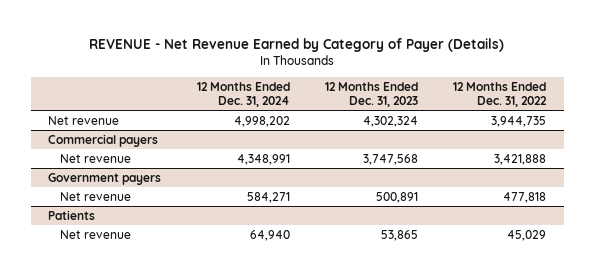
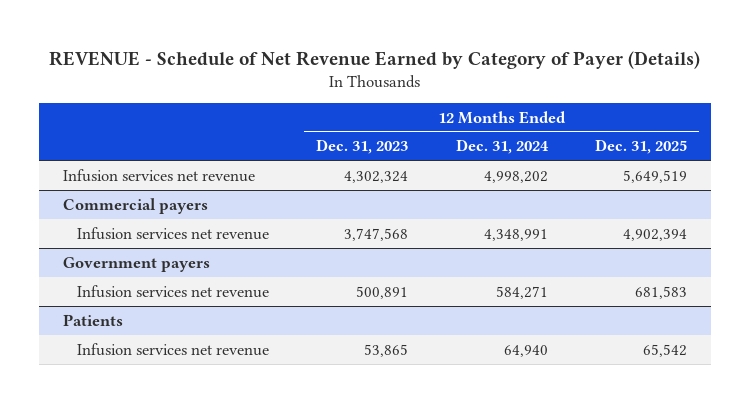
[89,38,505,53] REVENUE - Net Revenue Earned by Category of Payer (Details) -> [49,50,701,69] REVENUE - Schedule of Net Revenue Earned by Category of Payer (Details)
[453,82,548,107] 12 Months Ended Dec. 31, 2022 -> none
none -> [595,139,688,155] Dec. 31, 2025
[48,115,120,125] Net revenue -> [62,168,255,182] Infusion services net revenue
[60,153,132,163] Net revenue -> [76,226,269,240] Infusion services net revenue
[60,191,132,201] Net revenue -> [76,284,269,298] Infusion services net revenue
[60,229,132,239] Net revenue -> [76,342,269,356] Infusion services net revenue

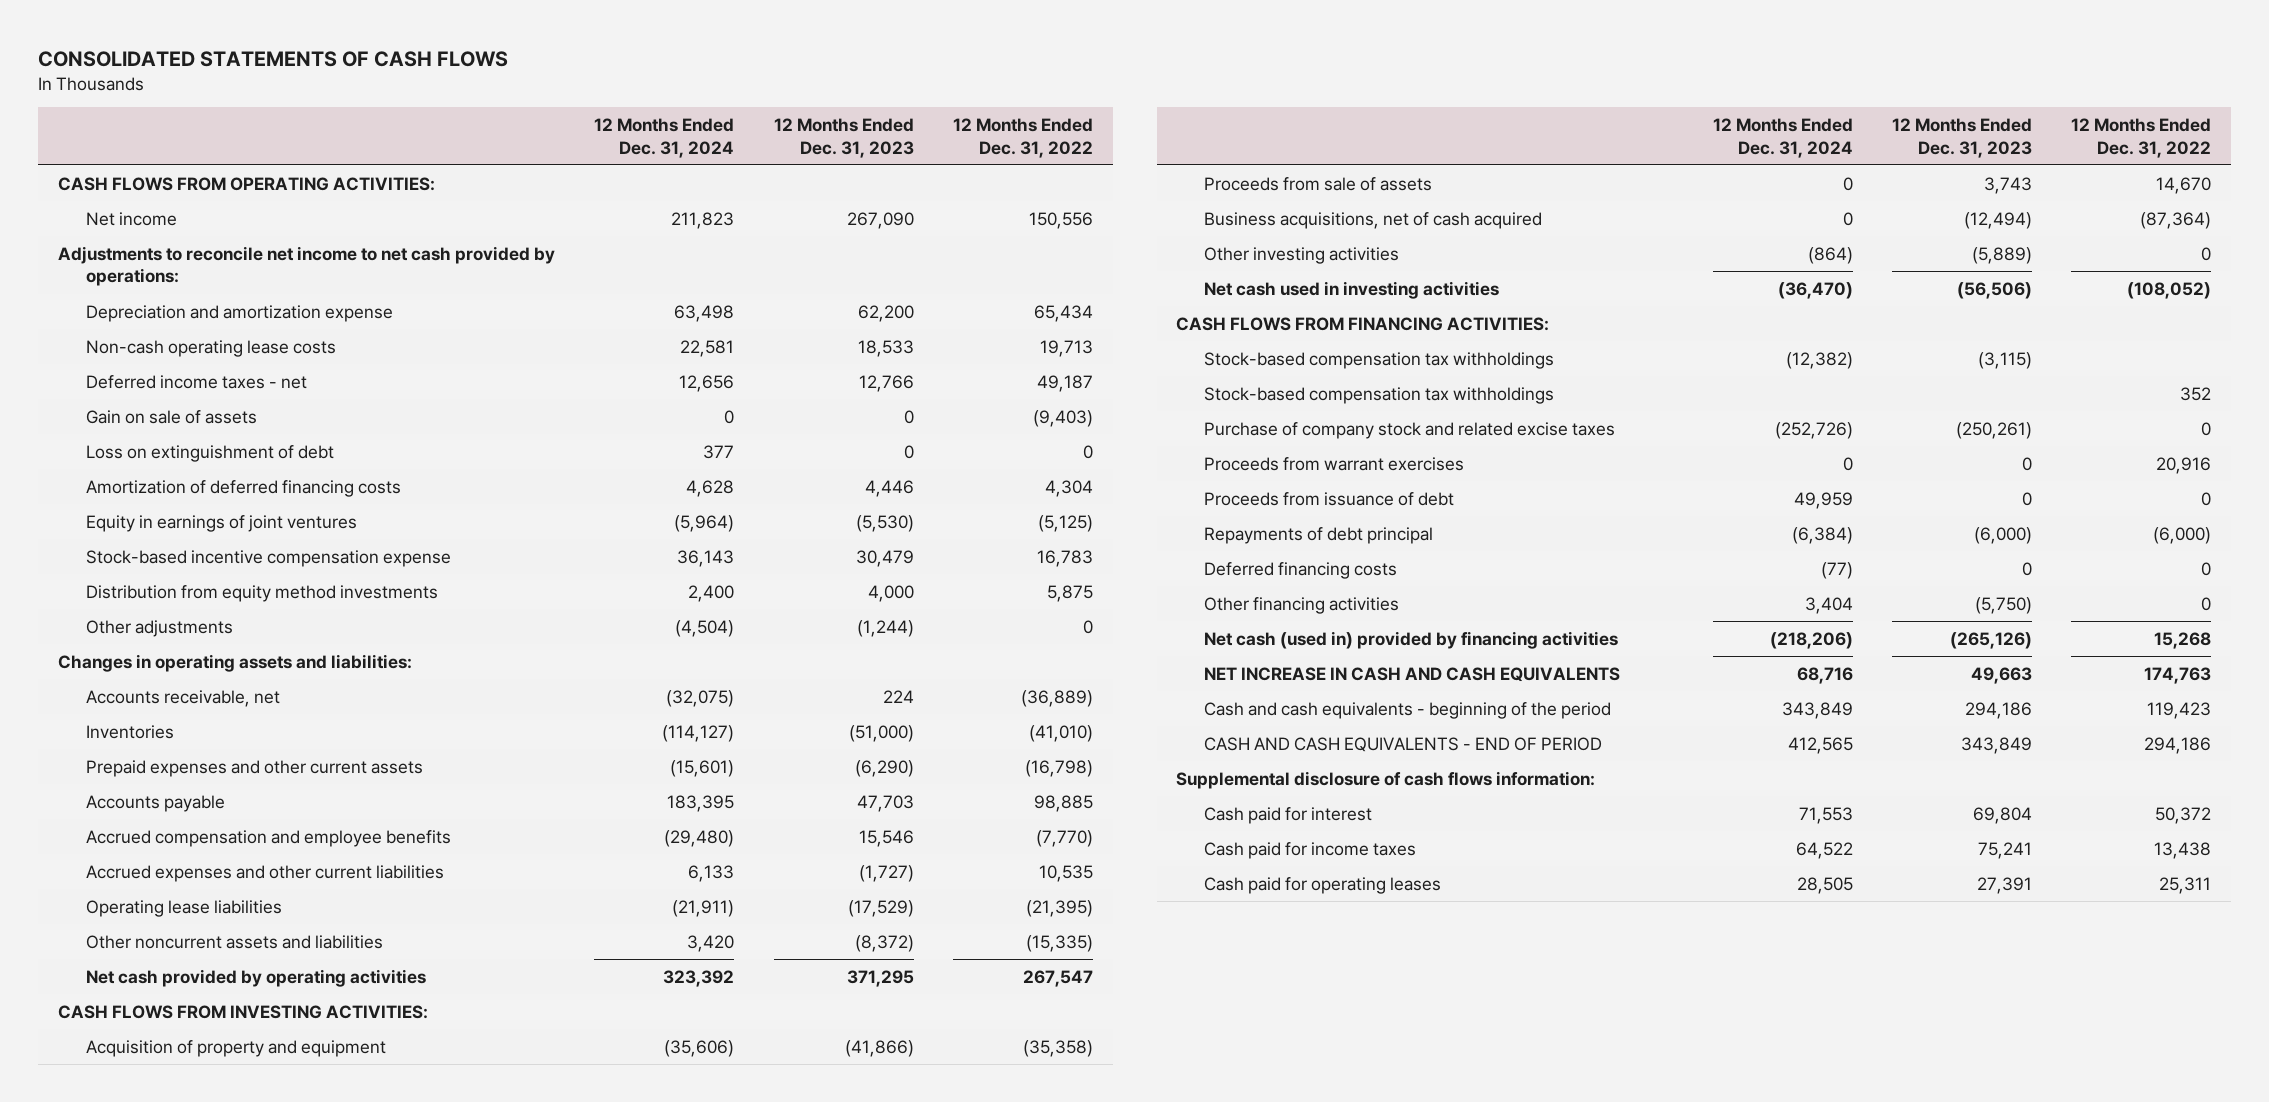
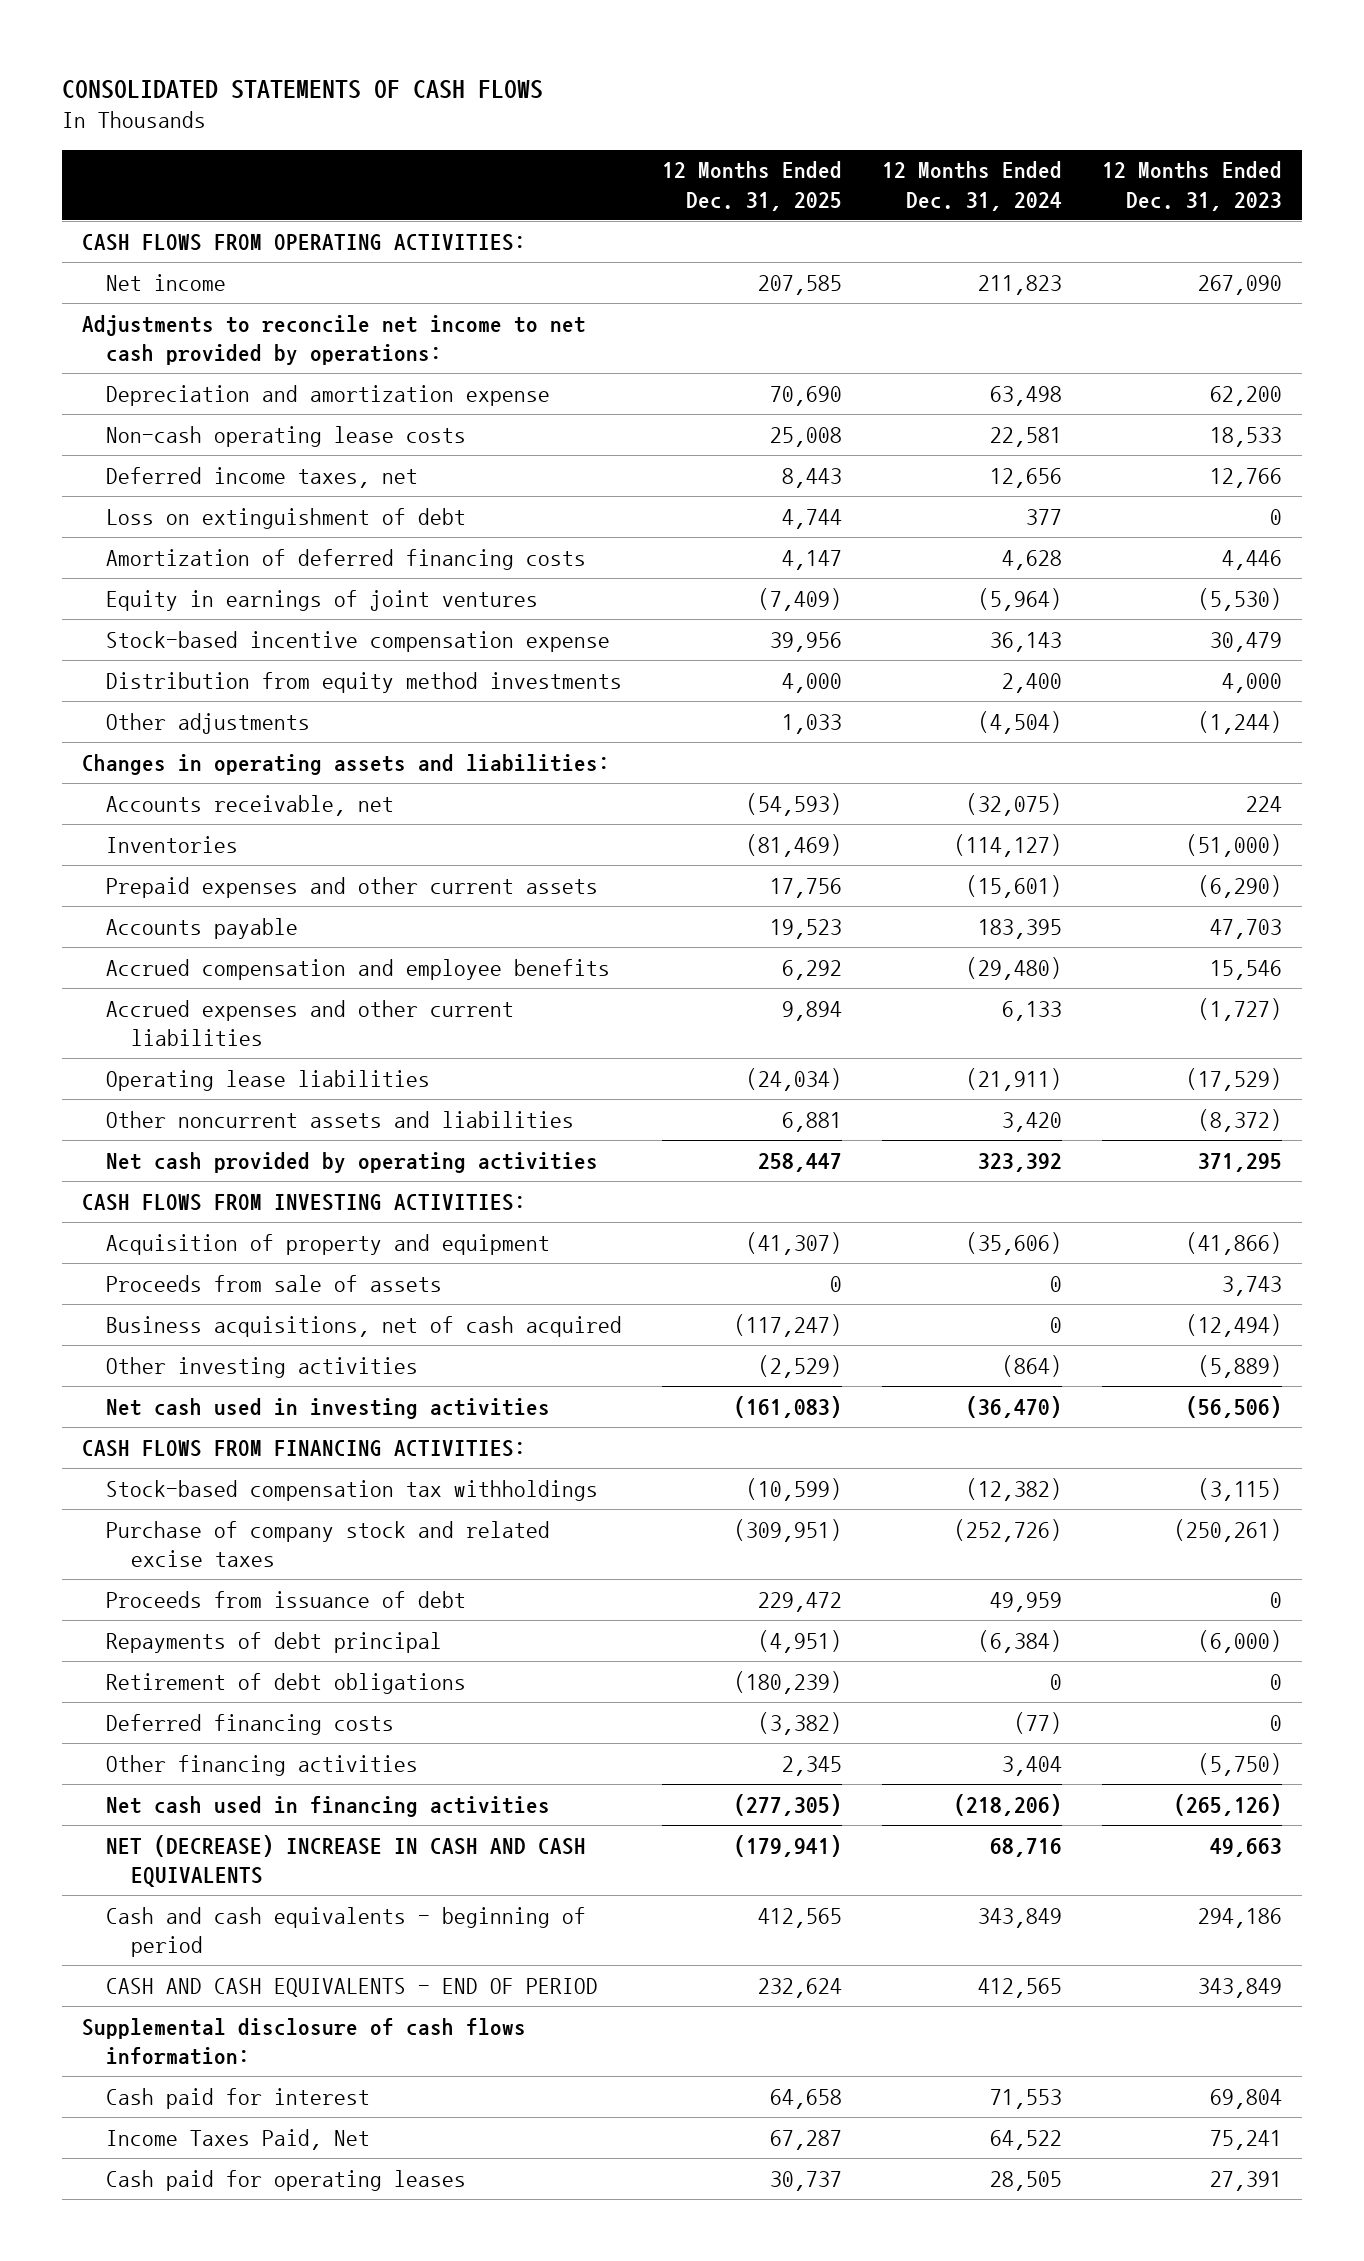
[952,117,1093,158] 12 Months Ended Dec. 31, 2022 -> none
none -> [662,161,843,211] 12 Months Ended Dec. 31, 2025
[85,409,257,424] Gain on sale of assets -> none
[85,374,307,389] Deferred income taxes - net -> [106,466,419,488] Deferred income taxes, net
[1203,386,1554,404] Stock-based compensation tax withholdings -> none
[1203,456,1464,471] Proceeds from warrant exercises -> none
none -> [106,1672,467,1694] Retirement of debt obligations
[1203,630,1618,649] Net cash (used in) provided by financing activities -> [106,1795,551,1817] Net cash used in financing activities
[1203,666,1620,682] NET INCREASE IN CASH AND CASH EQUIVALENTS -> [106,1834,587,1887] NET (DECREASE) INCREASE IN CASH AND CASH EQUIVALENTS
[1203,701,1611,719] Cash and cash equivalents - beginning of the period -> [106,1906,587,1957] Cash and cash equivalents - beginning of period
[1203,841,1416,859] Cash paid for income taxes -> [106,2128,371,2150] Income Taxes Paid, Net

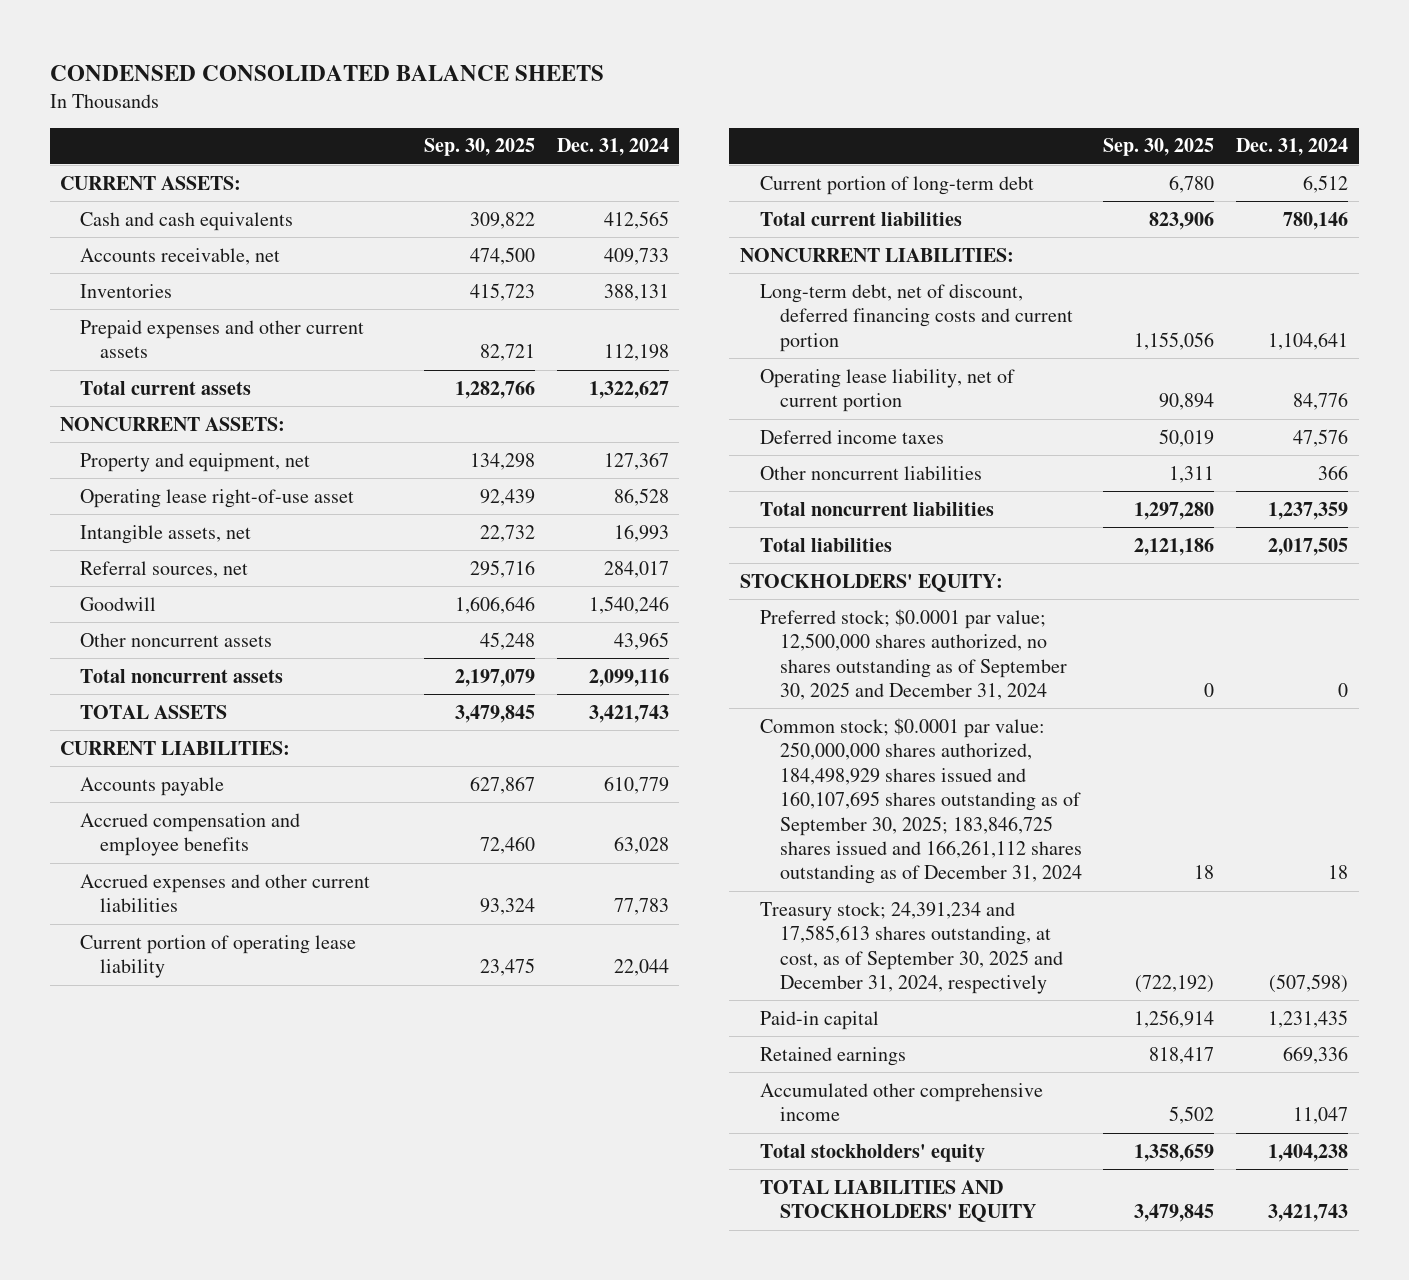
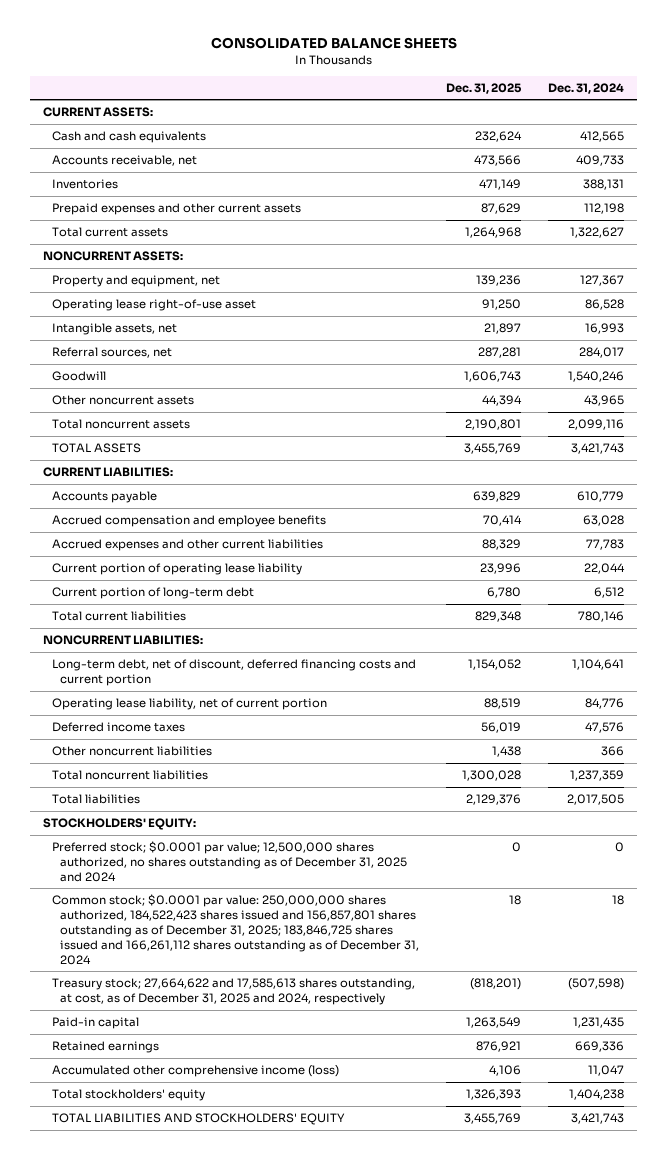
[49,64,604,81] CONDENSED CONSOLIDATED BALANCE SHEETS -> [210,37,457,50] CONSOLIDATED BALANCE SHEETS
[423,138,535,157] Sep. 30, 2025 -> none
none -> [446,82,523,94] Dec. 31, 2025
[759,608,1067,701] Preferred stock; $0.0001 par value; 12,500,000 shares authorized, no shares outstanding as of September 30, 2025 and December 31, 2024 -> [51,841,408,882] Preferred stock; $0.0001 par value; 12,500,000 shares authorized, no shares outstanding as of December 31, 2025 and 2024
[759,717,1082,885] Common stock; $0.0001 par value: 250,000,000 shares authorized, 184,498,929 shares issued and 160,107,695 shares outstanding as of September 30, 2025; 183,846,725 shares issued and 166,261,112 shares outstanding as of December 31, 2024 -> [51,894,420,965] Common stock; $0.0001 par value: 250,000,000 shares authorized, 184,522,423 shares issued and 156,857,801 shares outstanding as of December 31, 2025; 183,846,725 shares issued and 166,261,112 shares outstanding as of December 31, 2024
[759,901,1063,995] Treasury stock; 24,391,234 and 17,585,613 shares outstanding, at cost, as of September 30, 2025 and December 31, 2024, respectively -> [51,978,415,1005] Treasury stock; 27,664,622 and 17,585,613 shares outstanding, at cost, as of December 31, 2025 and 2024, respectively
[759,1082,1043,1122] Accumulated other comprehensive income -> [51,1065,339,1078] Accumulated other comprehensive income (loss)

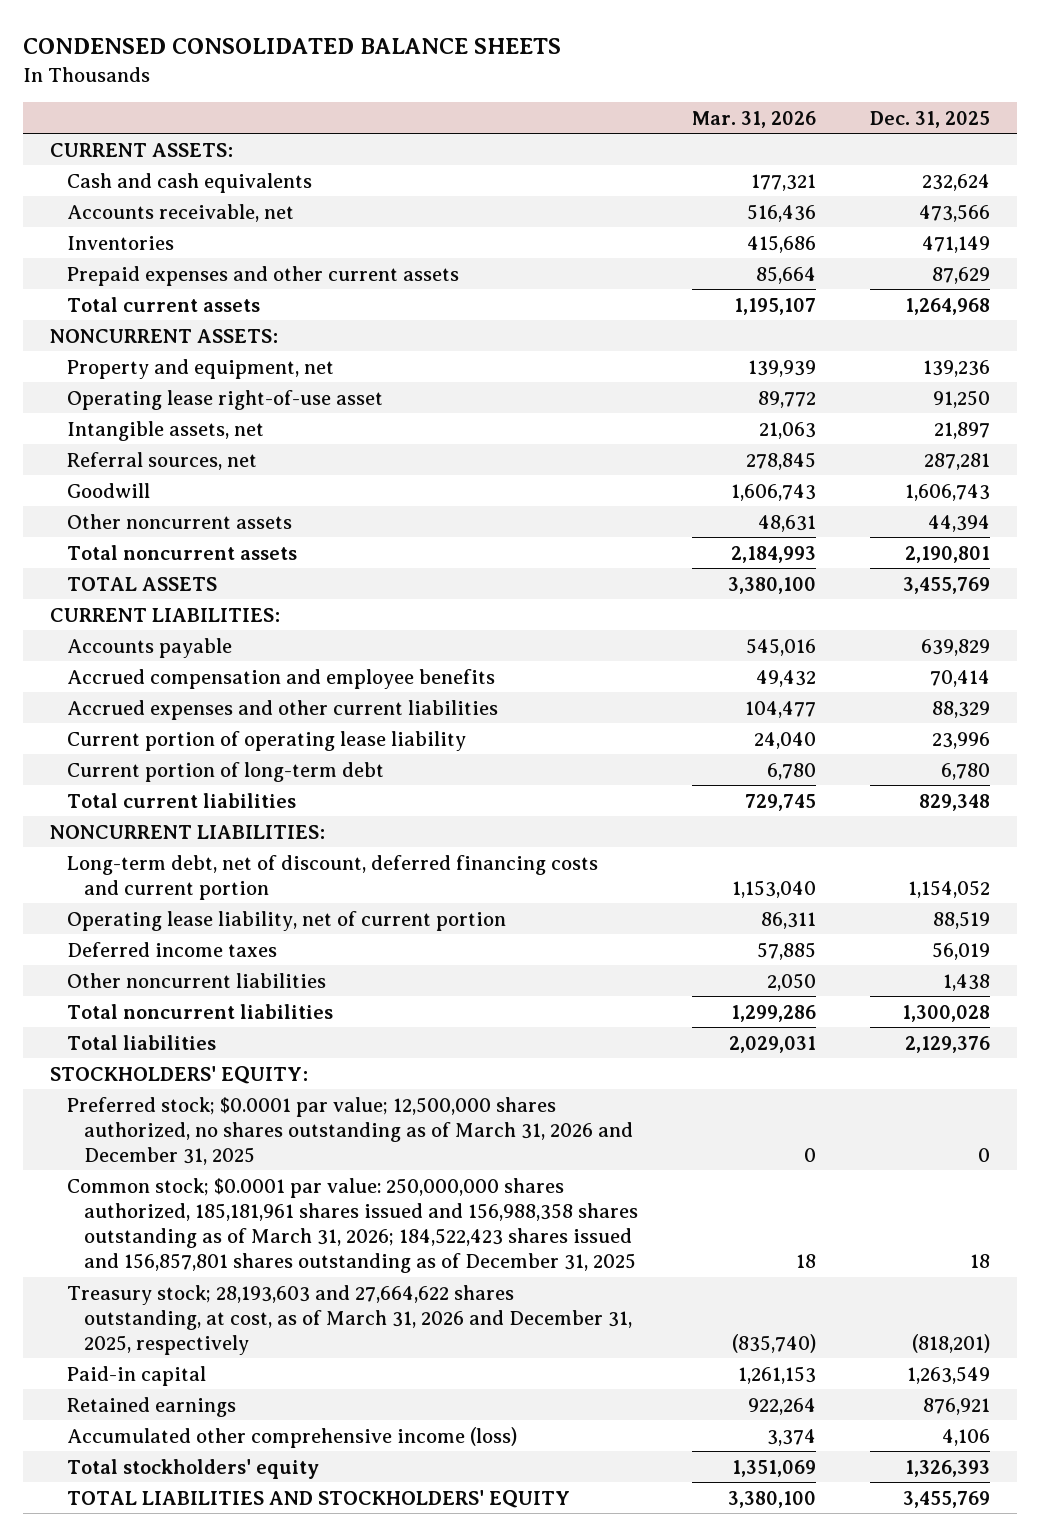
[210,37,457,50] CONSOLIDATED BALANCE SHEETS -> [23,38,562,55] CONDENSED CONSOLIDATED BALANCE SHEETS
[547,82,624,94] Dec. 31, 2024 -> none
none -> [691,110,816,128] Mar. 31, 2026
[51,841,408,882] Preferred stock; $0.0001 par value; 12,500,000 shares authorized, no shares outstanding as of December 31, 2025 and 2024 -> [67,1096,634,1165] Preferred stock; $0.0001 par value; 12,500,000 shares authorized, no shares outstanding as of March 31, 2026 and December 31, 2025
[51,894,420,965] Common stock; $0.0001 par value: 250,000,000 shares authorized, 184,522,423 shares issued and 156,857,801 shares outstanding as of December 31, 2025; 183,846,725 shares issued and 166,261,112 shares outstanding as of December 31, 2024 -> [67,1177,639,1273] Common stock; $0.0001 par value: 250,000,000 shares authorized, 185,181,961 shares issued and 156,988,358 shares outstanding as of March 31, 2026; 184,522,423 shares issued and 156,857,801 shares outstanding as of December 31, 2025
[51,978,415,1005] Treasury stock; 27,664,622 and 17,585,613 shares outstanding, at cost, as of December 31, 2025 and 2024, respectively -> [67,1284,633,1355] Treasury stock; 28,193,603 and 27,664,622 shares outstanding, at cost, as of March 31, 2026 and December 31, 2025, respectively

